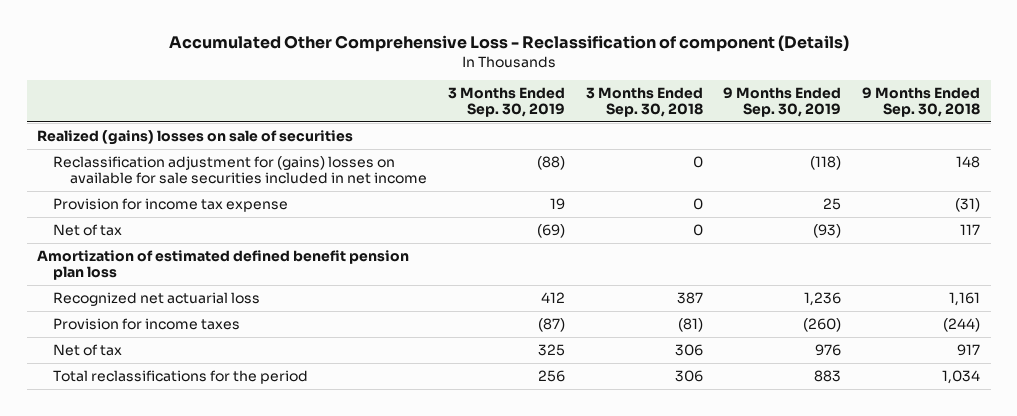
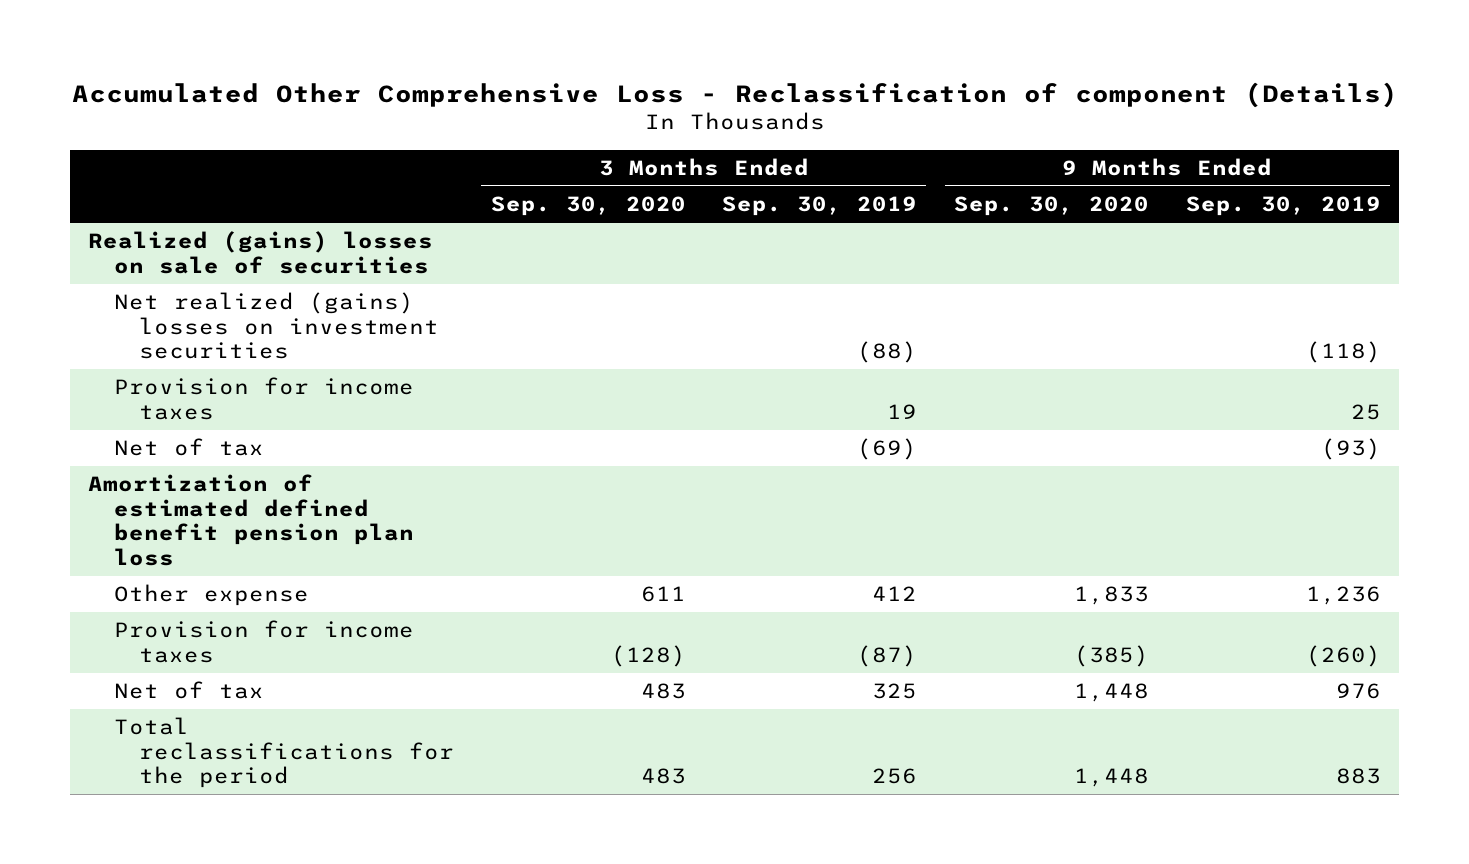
[585,87,703,118] 3 Months Ended Sep. 30, 2018 -> none
[862,87,981,118] 9 Months Ended Sep. 30, 2018 -> none
none -> [490,196,686,217] Sep. 30, 2020
none -> [953,196,1149,217] Sep. 30, 2020
[53,155,427,184] Reclassification adjustment for (gains) losses on available for sale securities included in net income -> [113,292,440,360] Net realized (gains) losses on investment securities
[53,197,289,212] Provision for income tax expense -> [113,377,414,420] Provision for income taxes
[53,291,261,306] Recognized net actuarial loss -> [113,584,309,607] Other expense

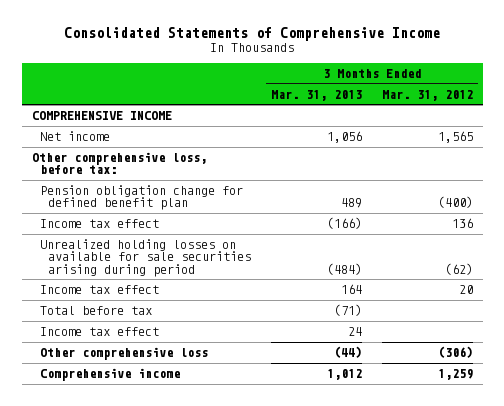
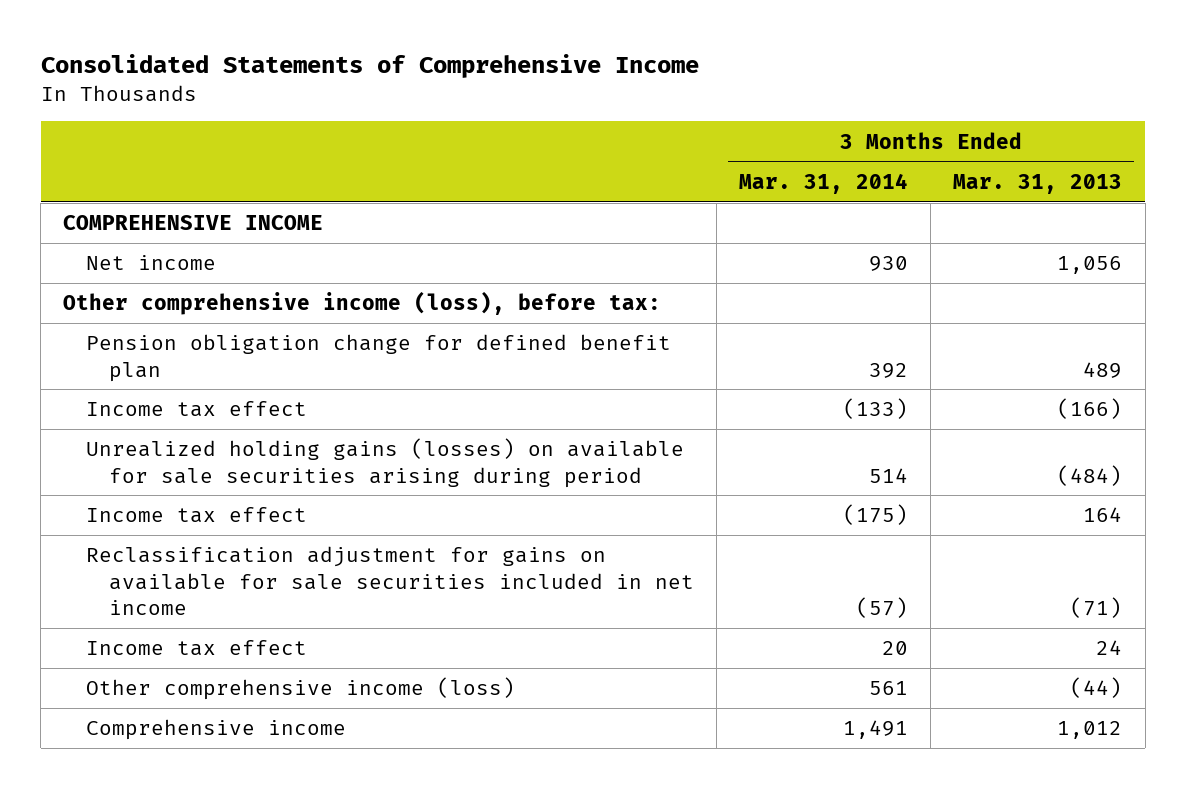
[381,89,473,101] Mar. 31, 2012 -> none
none -> [739,172,909,194] Mar. 31, 2014
[31,152,207,175] Other comprehensive loss, before tax: -> [63,291,662,316] Other comprehensive income (loss), before tax:
[39,239,251,277] Unrealized holding losses on available for sale securities arising during period -> [86,438,685,488] Unrealized holding gains (losses) on available for sale securities arising during period
[39,306,152,316] Total before tax -> none
none -> [86,546,694,615] Reclassification adjustment for gains on available for sale securities included in net income
[39,347,208,361] Other comprehensive loss -> [86,677,516,701] Other comprehensive income (loss)

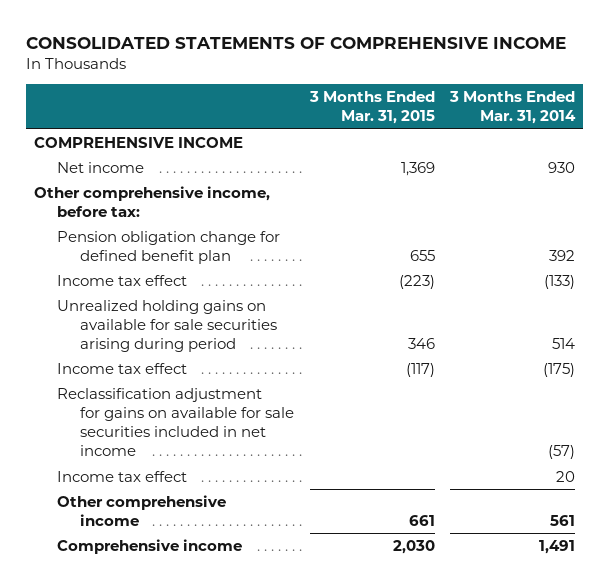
[40,53,699,78] Consolidated Statements of Comprehensive Income -> [26,37,567,50] CONSOLIDATED STATEMENTS OF COMPREHENSIVE INCOME
[953,173,1123,194] Mar. 31, 2013 -> none
none -> [308,91,435,125] 3 Months Ended Mar. 31, 2015
[63,291,662,316] Other comprehensive income (loss), before tax: -> [33,185,270,217] Other comprehensive income, before tax:
[86,438,685,488] Unrealized holding gains (losses) on available for sale securities arising during period -> [56,299,277,353] Unrealized holding gains on available for sale securities arising during period
[86,677,516,701] Other comprehensive income (loss) -> [56,494,226,526] Other comprehensive income

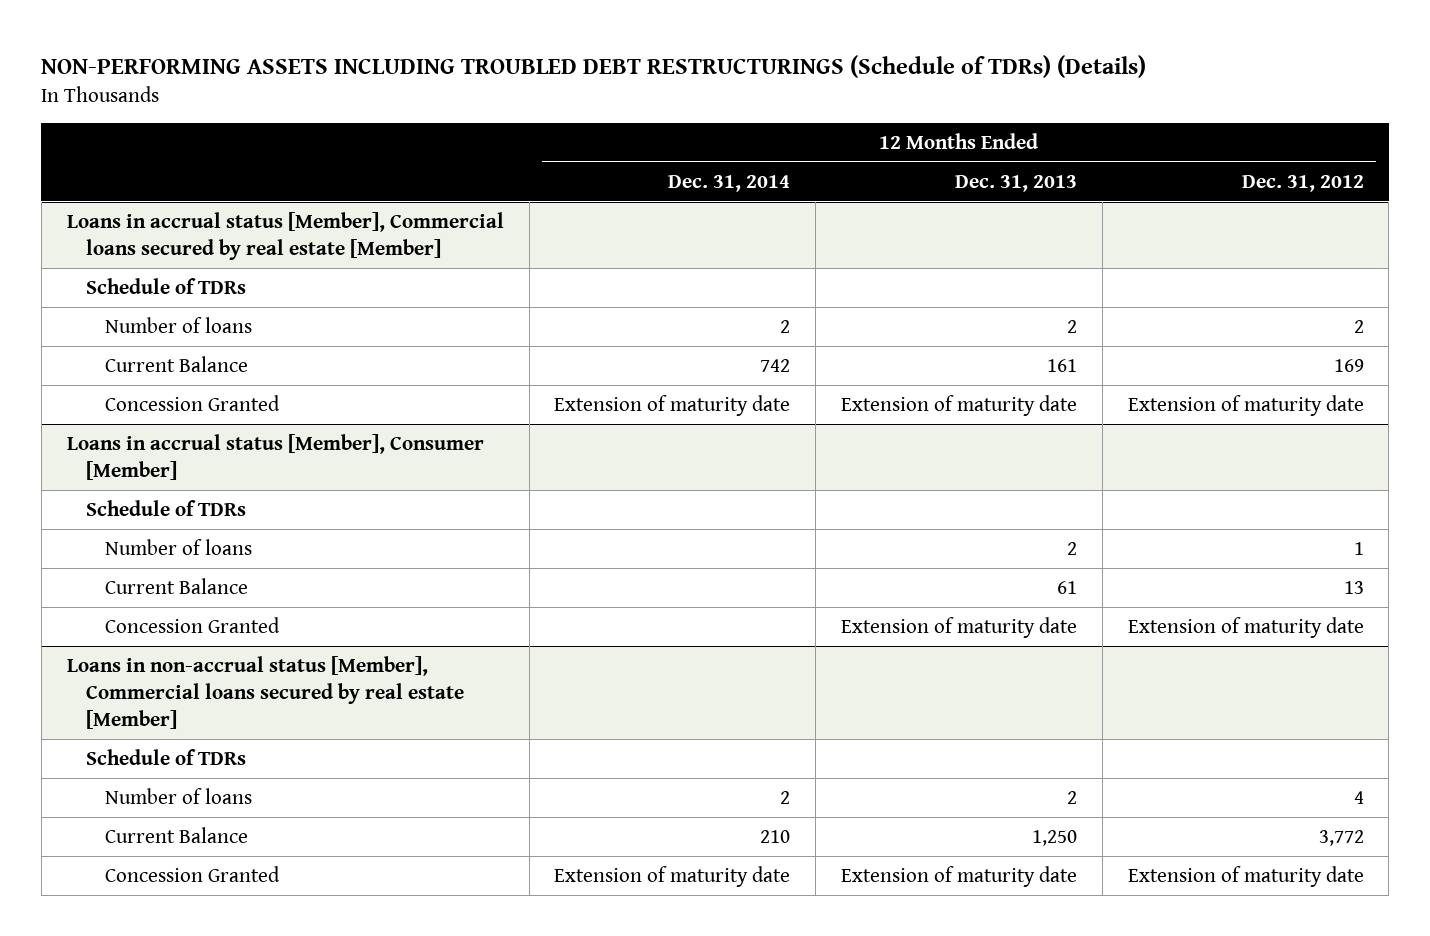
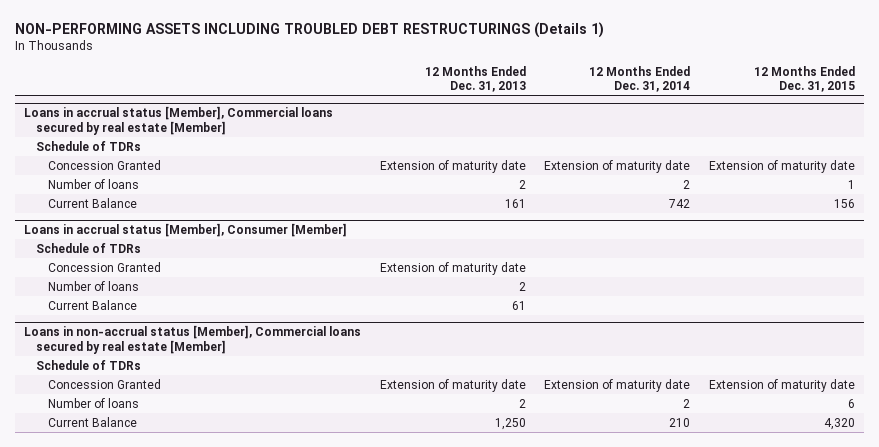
[41,54,1147,78] NON-PERFORMING ASSETS INCLUDING TROUBLED DEBT RESTRUCTURINGS (Schedule of TDRs) (Details) -> [14,21,604,38] NON-PERFORMING ASSETS INCLUDING TROUBLED DEBT RESTRUCTURINGS (Details 1)
[1241,174,1364,192] Dec. 31, 2012 -> none
none -> [753,65,855,93] 12 Months Ended Dec. 31, 2015
[104,394,280,411] Concession Granted -> [47,159,161,170] Concession Granted
[104,616,280,633] Concession Granted -> [47,261,161,272] Concession Granted
[104,865,280,882] Concession Granted -> [47,378,161,389] Concession Granted

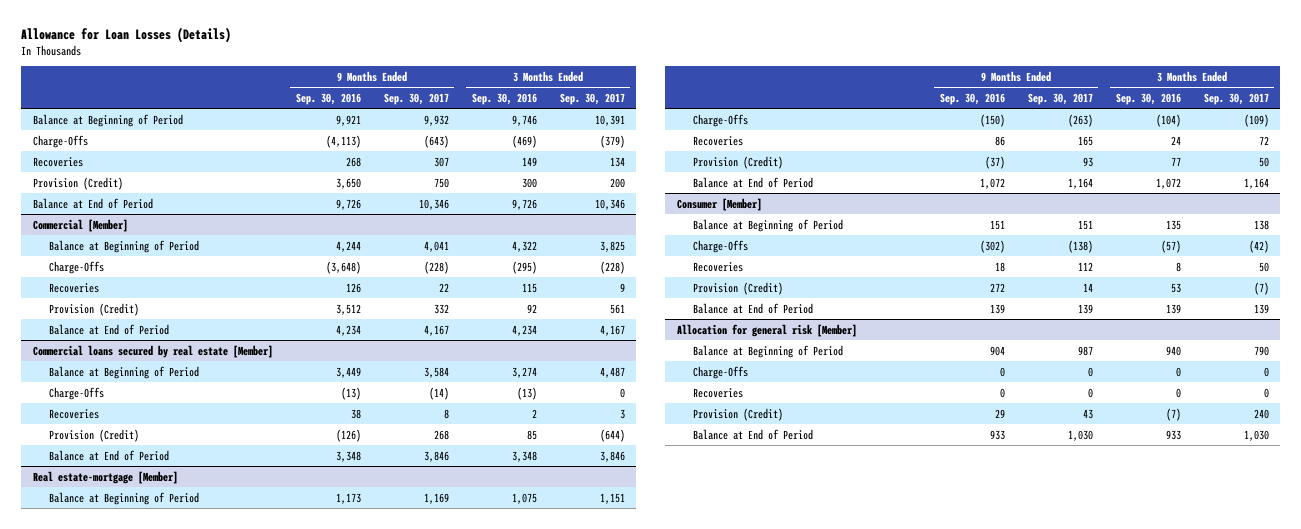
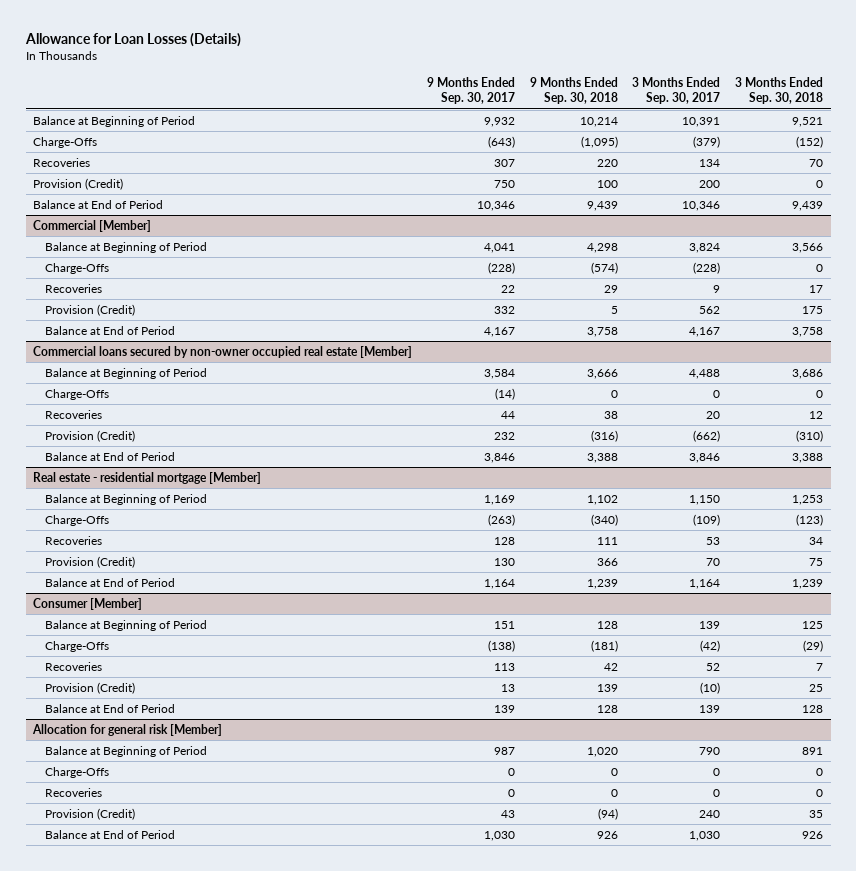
[295,92,361,105] Sep. 30, 2016 -> none
[471,92,537,105] Sep. 30, 2016 -> none
none -> [529,77,618,105] 9 Months Ended Sep. 30, 2018
none -> [735,77,824,105] 3 Months Ended Sep. 30, 2018
[599,240,625,252] 3,825 -> [689,242,721,253] 3,824
[609,303,625,314] 561 -> [699,305,721,314] 562
[32,344,273,358] Commercial loans secured by real estate [Member] -> [32,345,412,358] Commercial loans secured by non-owner occupied real estate [Member]
[599,366,625,378] 4,487 -> [689,368,721,379] 4,488
[443,408,449,419] 8 -> [500,410,515,419] 44
[619,408,625,419] 3 -> [706,410,721,419] 20
[433,429,449,440] 268 -> [493,431,515,440] 232
[599,428,625,442] (644) -> [693,429,721,442] (662)
[32,470,178,484] Real estate-mortgage [Member] -> [32,471,261,484] Real estate - residential mortgage [Member]
[599,492,625,504] 1,151 -> [689,494,721,505] 1,150
[1077,135,1093,146] 165 -> [493,536,515,545] 128
[1258,135,1269,145] 72 -> [706,536,721,545] 53
[1082,156,1093,167] 93 -> [493,557,515,566] 130
[1258,156,1269,167] 50 -> [706,557,721,566] 70
[1253,219,1269,230] 138 -> [699,620,721,629] 139
[1077,261,1093,271] 112 -> [493,662,515,671] 113
[1258,261,1269,272] 50 -> [706,662,721,671] 52
[1082,282,1093,292] 14 -> [500,683,515,692] 13
[1253,281,1269,295] (7) -> [700,681,721,694] (10)

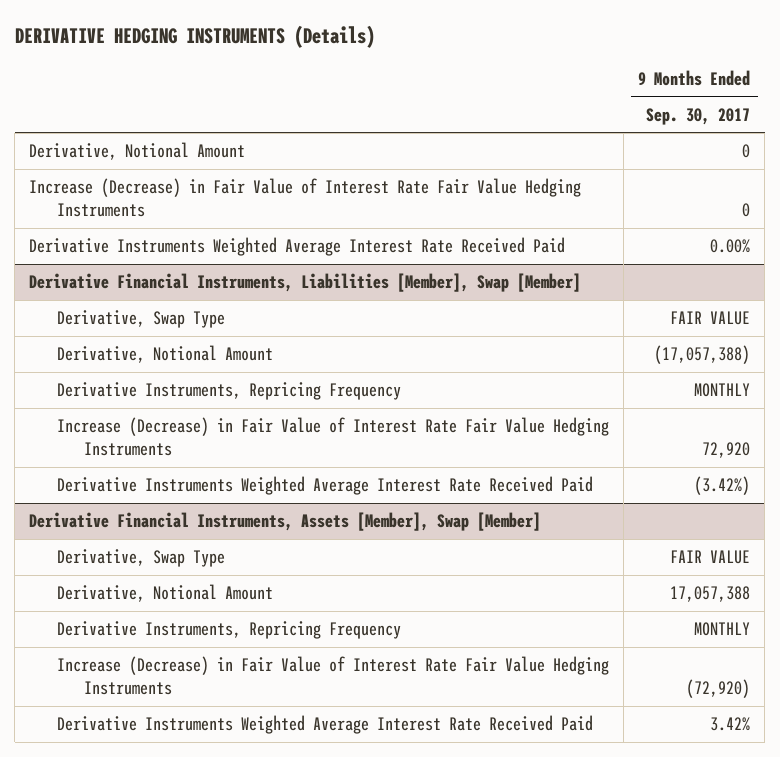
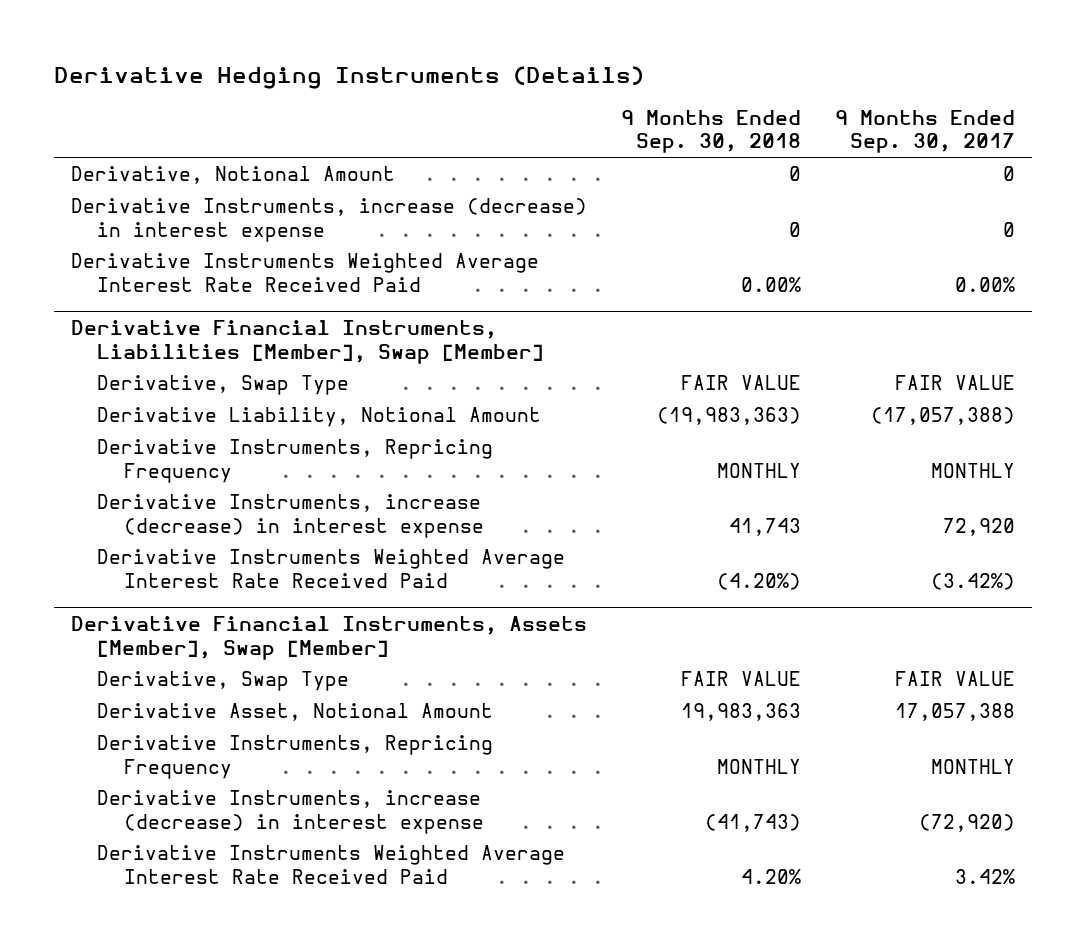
[14,24,375,48] DERIVATIVE HEDGING INSTRUMENTS (Details) -> [53,65,644,89] Derivative Hedging Instruments (Details)
none -> [621,109,802,154] 9 Months Ended Sep. 30, 2018
[29,178,582,218] Increase (Decrease) in Fair Value of Interest Rate Fair Value Hedging Instruments -> none
none -> [70,197,587,242] Derivative Instruments, increase (decrease) in interest expense
[56,345,273,364] Derivative, Notional Amount -> [97,406,542,427] Derivative Liability, Notional Amount
[56,417,609,457] Increase (Decrease) in Fair Value of Interest Rate Fair Value Hedging Instruments -> [97,493,485,538] Derivative Instruments, increase (decrease) in interest expense
[56,584,273,603] Derivative, Notional Amount -> [97,702,494,721] Derivative Asset, Notional Amount
[56,656,609,696] Increase (Decrease) in Fair Value of Interest Rate Fair Value Hedging Instruments -> [97,789,485,834] Derivative Instruments, increase (decrease) in interest expense

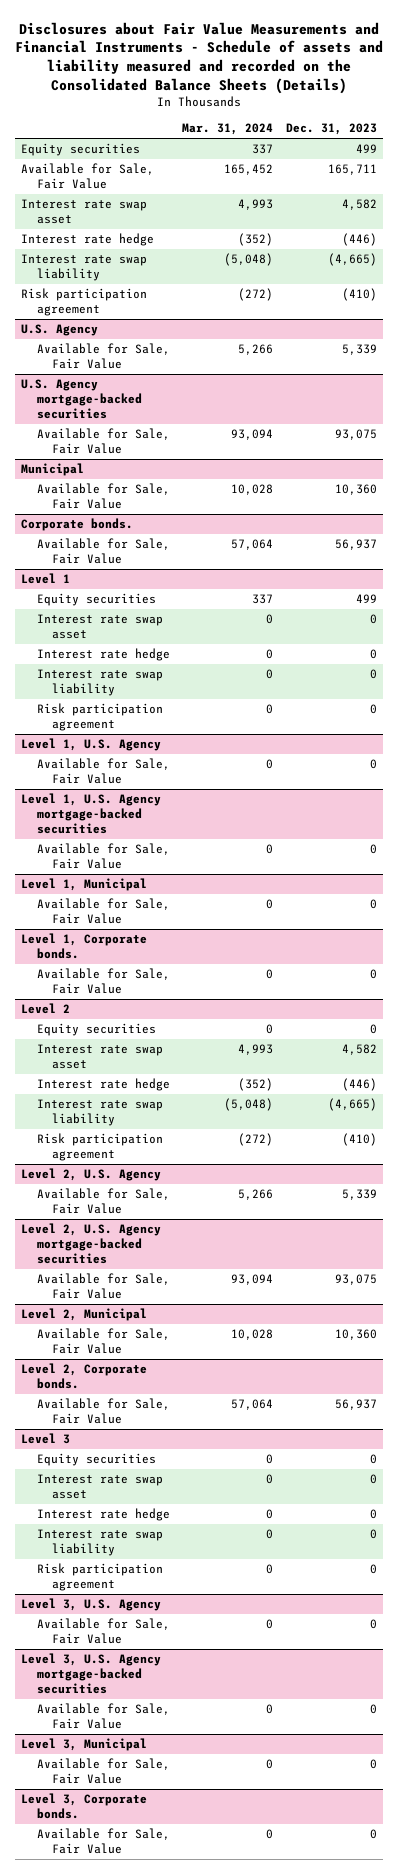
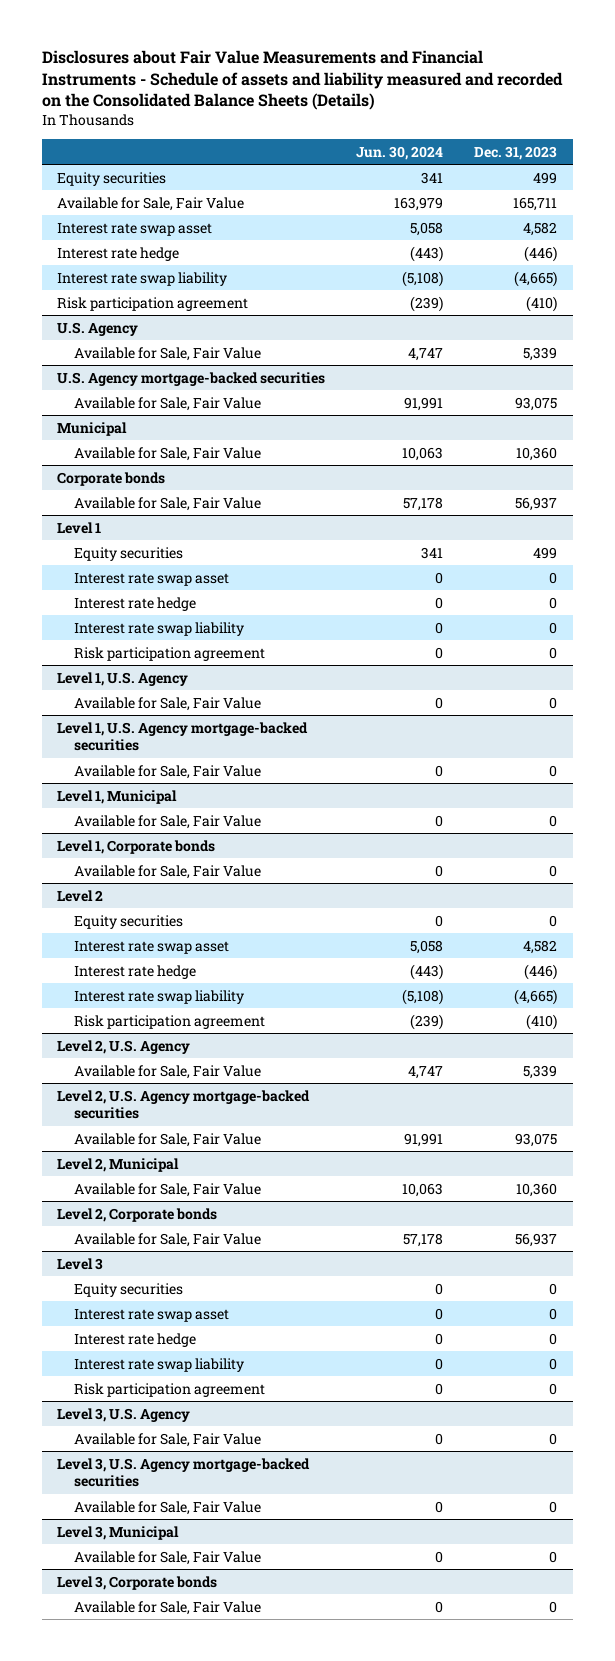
[182,123,274,136] Mar. 31, 2024 -> none
none -> [356,145,444,160] Jun. 30, 2024
[21,518,134,532] Corporate bonds. -> [57,471,166,486] Corporate bonds
[21,933,148,960] Level 1, Corporate bonds. -> [57,839,216,854] Level 1, Corporate bonds
[21,1363,148,1390] Level 2, Corporate bonds. -> [57,1207,218,1222] Level 2, Corporate bonds
[21,1793,148,1820] Level 3, Corporate bonds. -> [57,1575,218,1590] Level 3, Corporate bonds

